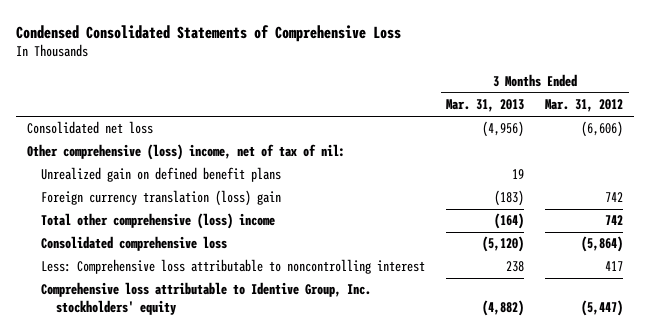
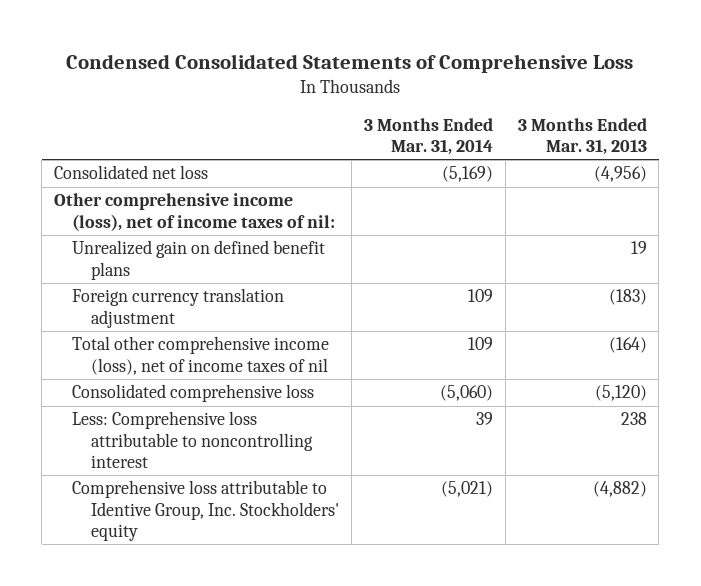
[545,99,624,113] Mar. 31, 2012 -> none
none -> [363,117,493,155] 3 Months Ended Mar. 31, 2014
[26,144,345,161] Other comprehensive (loss) income, net of tax of nil: -> [54,193,336,231] Other comprehensive income (loss), net of income taxes of nil:
[41,190,282,207] Foreign currency translation (loss) gain -> [72,288,285,328] Foreign currency translation adjustment
[41,213,276,230] Total other comprehensive (loss) income -> [72,336,330,375] Total other comprehensive income (loss), net of income taxes of nil
[41,282,372,316] Comprehensive loss attributable to Identive Group, Inc. stockholders' equity -> [72,480,339,542] Comprehensive loss attributable to Identive Group, Inc. Stockholders' equity

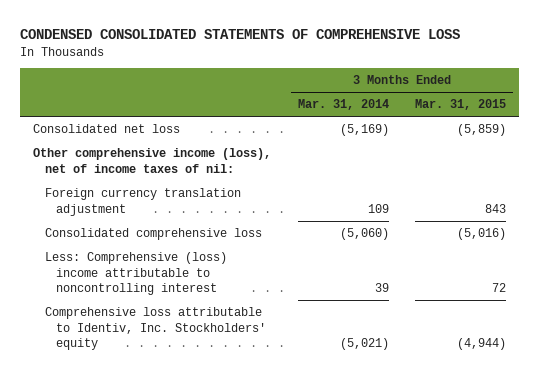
[66,54,634,74] Condensed Consolidated Statements of Comprehensive Loss -> [20,29,461,40] CONDENSED CONSOLIDATED STATEMENTS OF COMPREHENSIVE LOSS
[517,117,647,155] 3 Months Ended Mar. 31, 2013 -> none
none -> [415,99,507,111] Mar. 31, 2015
[72,240,326,280] Unrealized gain on defined benefit plans -> none
[72,336,330,375] Total other comprehensive income (loss), net of income taxes of nil -> none
[72,411,313,469] Less: Comprehensive loss attributable to noncontrolling interest -> [44,252,227,296] Less: Comprehensive (loss) income attributable to noncontrolling interest
[72,480,339,542] Comprehensive loss attributable to Identive Group, Inc. Stockholders' equity -> [44,307,267,351] Comprehensive loss attributable to Identiv, Inc. Stockholders' equity

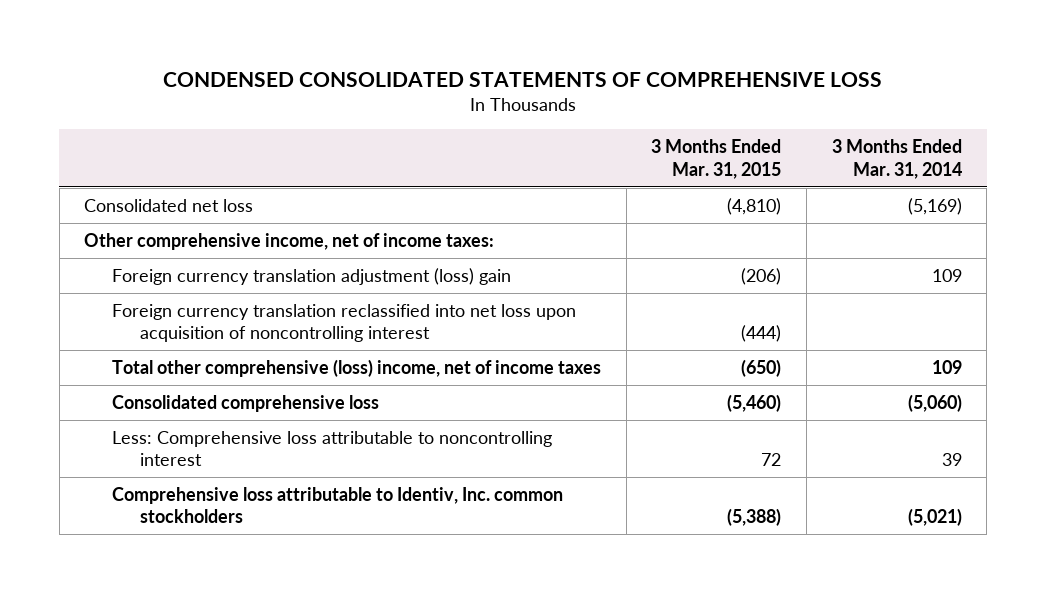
[457,124,507,137] (5,859) -> [727,198,782,216] (4,810)
[33,148,272,173] Other comprehensive income (loss), net of income taxes of nil: -> [84,233,495,251] Other comprehensive income, net of income taxes:
[44,188,241,216] Foreign currency translation adjustment -> [111,268,511,286] Foreign currency translation adjustment (loss) gain
[485,203,507,213] 843 -> [741,268,782,286] (206)
none -> [111,304,576,343] Foreign currency translation reclassified into net loss upon acquisition of noncontrolling interest
none -> [111,359,601,378] Total other comprehensive (loss) income, net of income taxes
[457,228,507,241] (5,016) -> [727,394,782,413] (5,460)
[44,252,227,296] Less: Comprehensive (loss) income attributable to noncontrolling interest -> [111,431,552,467] Less: Comprehensive loss attributable to noncontrolling interest
[44,307,267,351] Comprehensive loss attributable to Identiv, Inc. Stockholders' equity -> [111,487,563,524] Comprehensive loss attributable to Identiv, Inc. common stockholders
[457,338,507,351] (4,944) -> [727,508,782,527] (5,388)

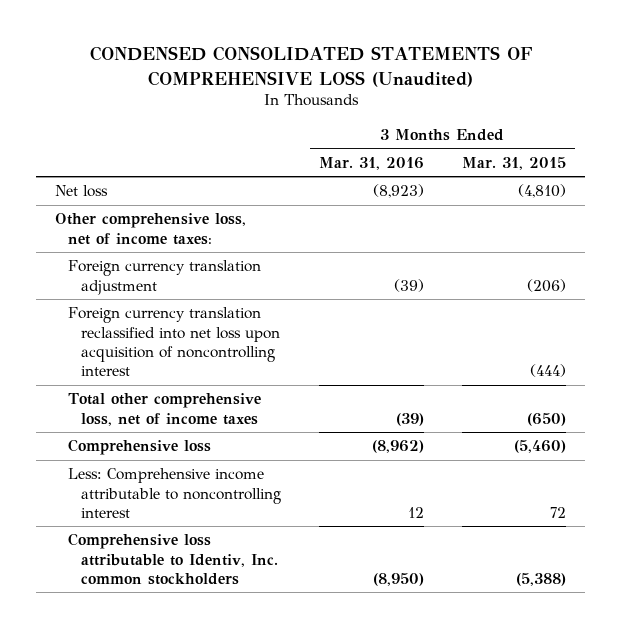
[162,72,882,88] CONDENSED CONSOLIDATED STATEMENTS OF COMPREHENSIVE LOSS -> [89,46,533,87] CONDENSED CONSOLIDATED STATEMENTS OF COMPREHENSIVE LOSS (Unaudited)
[831,139,962,179] 3 Months Ended Mar. 31, 2014 -> none
none -> [318,156,424,170] Mar. 31, 2016
[84,199,254,213] Consolidated net loss -> [55,185,109,198] Net loss
[84,233,495,251] Other comprehensive income, net of income taxes: -> [55,213,247,245] Other comprehensive loss, net of income taxes:
[111,268,511,286] Foreign currency translation adjustment (loss) gain -> [68,260,262,295] Foreign currency translation adjustment
[111,359,601,378] Total other comprehensive (loss) income, net of income taxes -> [68,393,262,426] Total other comprehensive loss, net of income taxes
[111,395,379,413] Consolidated comprehensive loss -> [68,439,212,456] Comprehensive loss
[111,431,552,467] Less: Comprehensive loss attributable to noncontrolling interest -> [68,468,282,518] Less: Comprehensive income attributable to noncontrolling interest

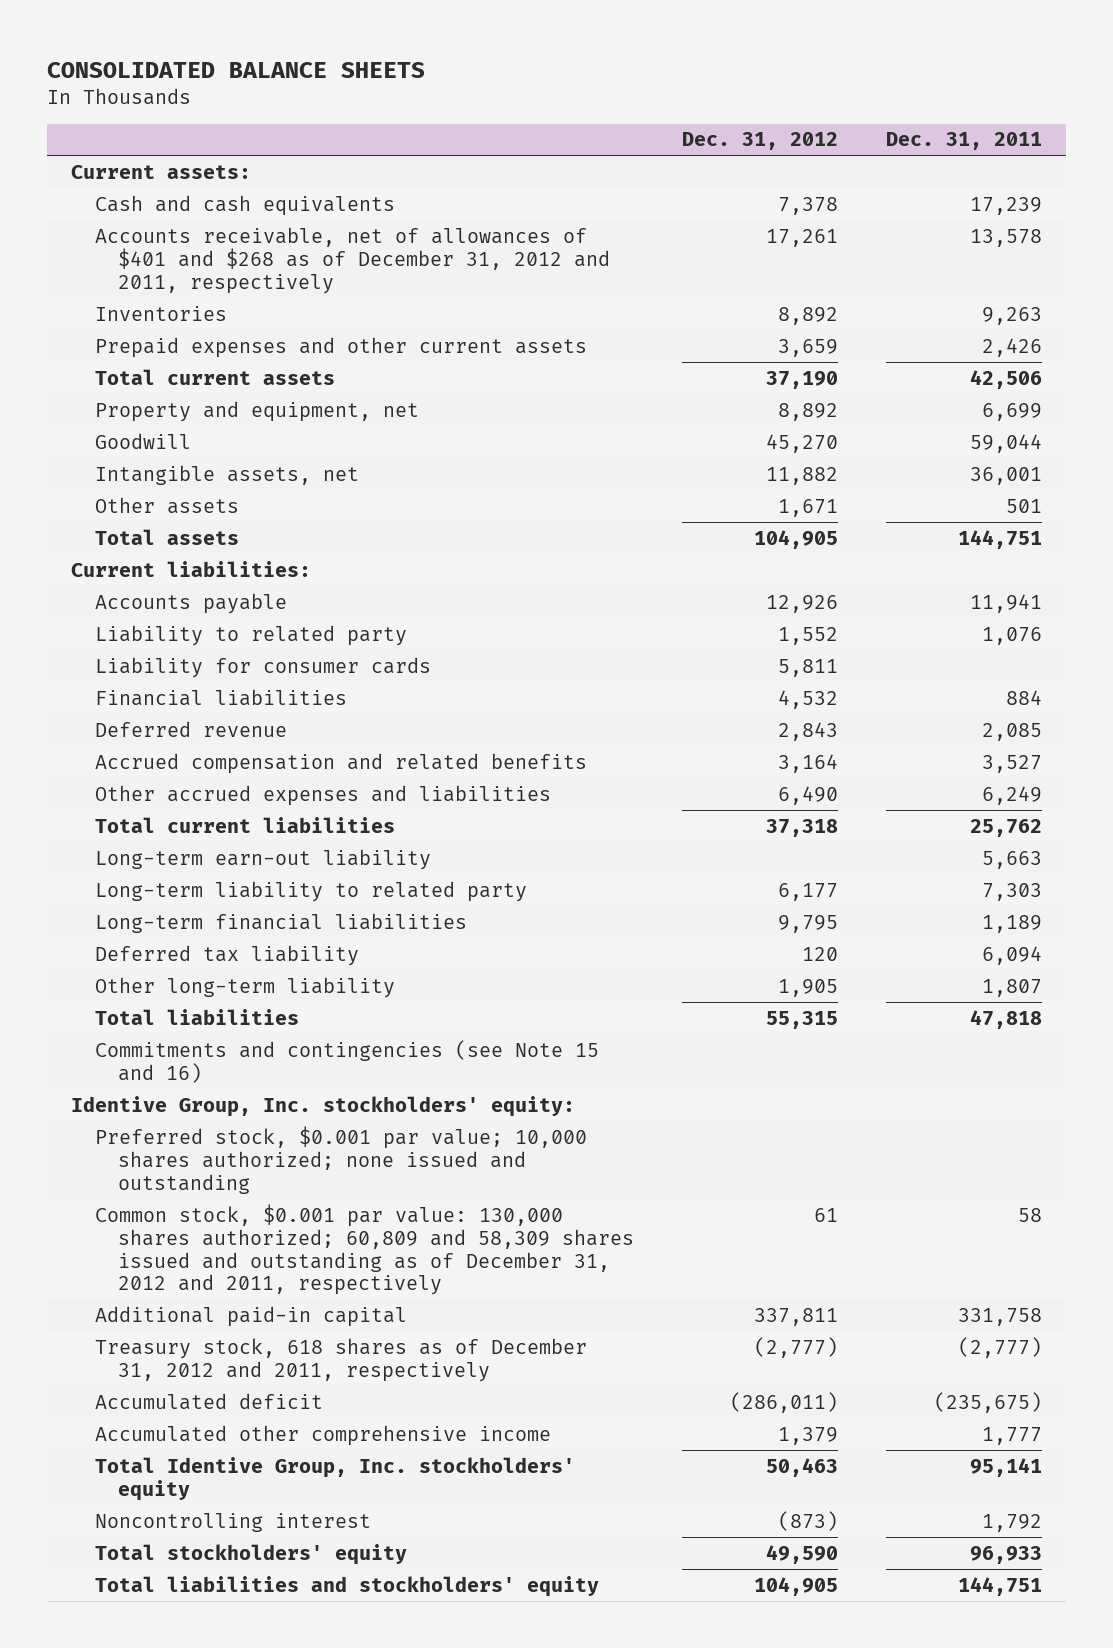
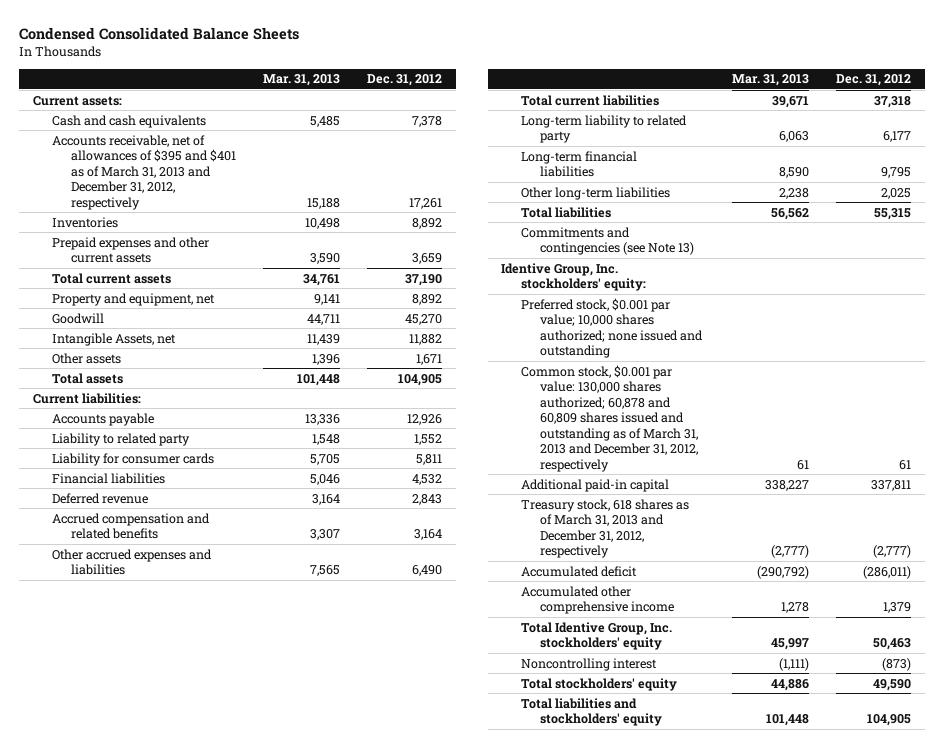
[47,61,426,78] CONSOLIDATED BALANCE SHEETS -> [19,26,300,40] Condensed Consolidated Balance Sheets
[886,132,1043,151] Dec. 31, 2011 -> none
none -> [263,74,341,87] Mar. 31, 2013
[94,226,610,294] Accounts receivable, net of allowances of $401 and $268 as of December 31, 2012 and 2011, respectively -> [51,134,237,210] Accounts receivable, net of allowances of $395 and $401 as of March 31, 2013 and December 31, 2012, respectively
[94,464,359,485] Intangible assets, net -> [51,332,176,346] Intangible Assets, net
[94,848,431,870] Long-term earn-out liability -> none
[94,944,359,966] Deferred tax liability -> none
[94,976,395,998] Other long-term liability -> [520,186,670,200] Other long-term liabilities
[777,978,838,997] 1,905 -> [880,187,911,199] 2,025
[94,1039,599,1083] Commitments and contingencies (see Note 15 and 16) -> [520,226,694,256] Commitments and contingencies (see Note 13)
[94,1203,634,1296] Common stock, $0.001 par value: 130,000 shares authorized; 60,809 and 58,309 shares issued and outstanding as of December 31, 2012 and 2011, respectively -> [520,364,698,472] Common stock, $0.001 par value: 130,000 shares authorized; 60,878 and 60,809 shares issued and outstanding as of March 31, 2013 and December 31, 2012, respectively
[94,1337,587,1382] Treasury stock, 618 shares as of December 31, 2012 and 2011, respectively -> [520,498,689,559] Treasury stock, 618 shares as of March 31, 2013 and December 31, 2012, respectively

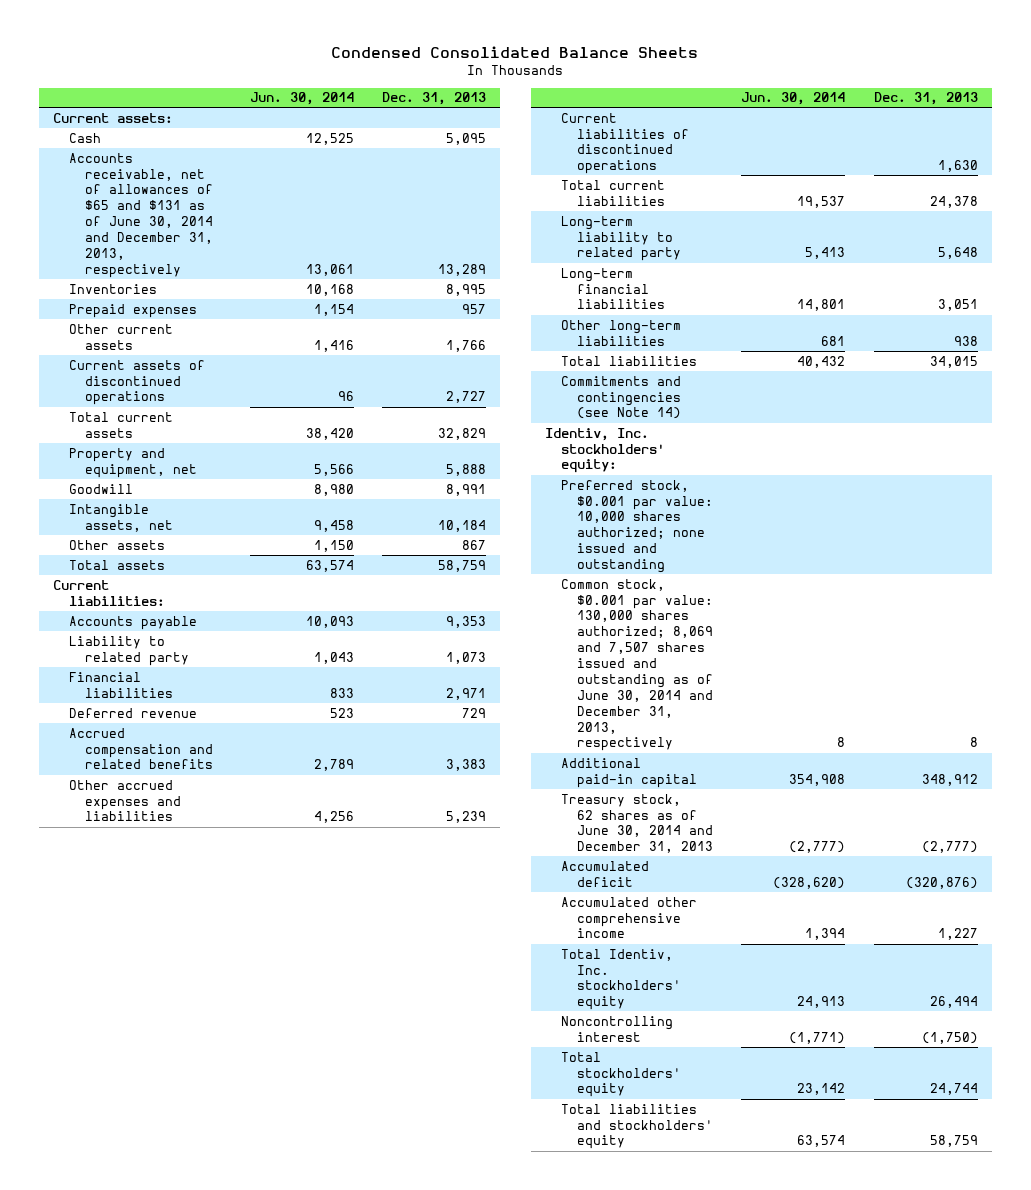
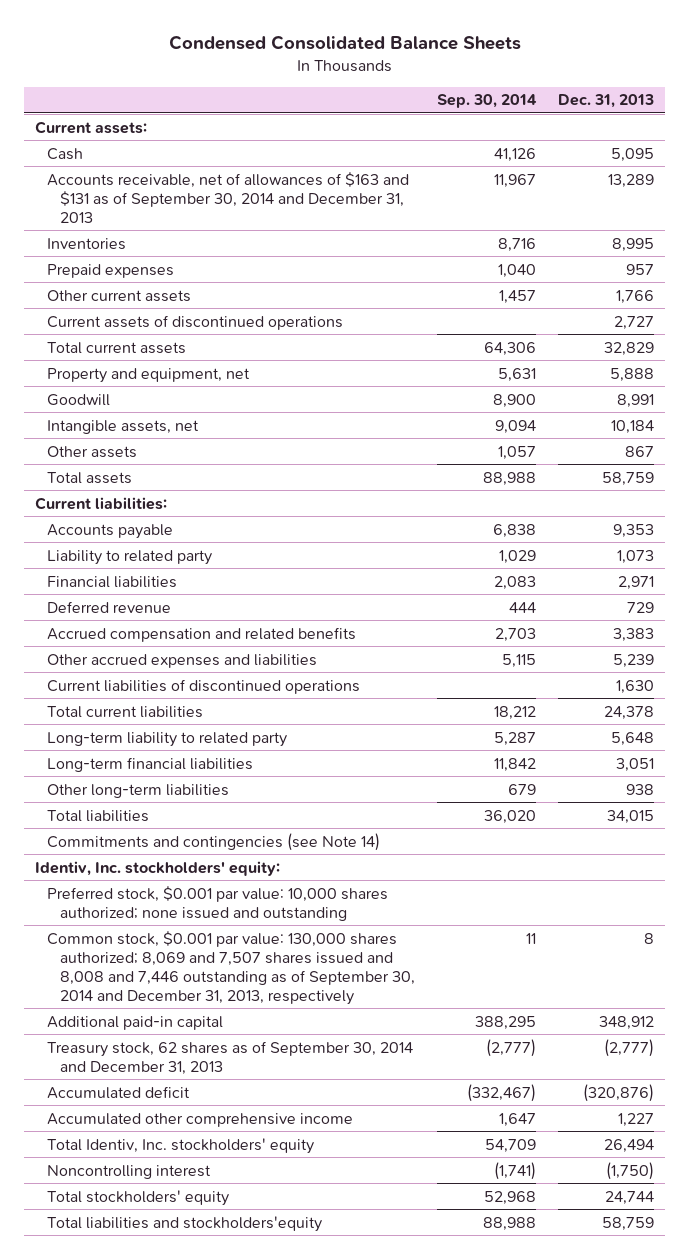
[249,92,354,106] Jun. 30, 2014 -> none
none -> [436,94,537,109] Sep. 30, 2014
[69,152,214,278] Accounts receivable, net of allowances of $65 and $131 as of June 30, 2014 and December 31, 2013, respectively -> [47,171,410,223] Accounts receivable, net of allowances of $163 and $131 as of September 30, 2014 and December 31, 2013
[561,578,714,752] Common stock, $0.001 par value: 130,000 shares authorized; 8,069 and 7,507 shares issued and outstanding as of June 30, 2014 and December 31, 2013, respectively -> [47,930,415,1005] Common stock, $0.001 par value: 130,000 shares authorized; 8,069 and 7,507 shares issued and 8,008 and 7,446 outstanding as of September 30, 2014 and December 31, 2013, respectively
[561,793,714,854] Treasury stock, 62 shares as of June 30, 2014 and December 31, 2013 -> [47,1040,414,1075] Treasury stock, 62 shares as of September 30, 2014 and December 31, 2013
[561,1103,714,1150] Total liabilities and stockholders' equity -> [47,1215,323,1232] Total liabilities and stockholders'equity

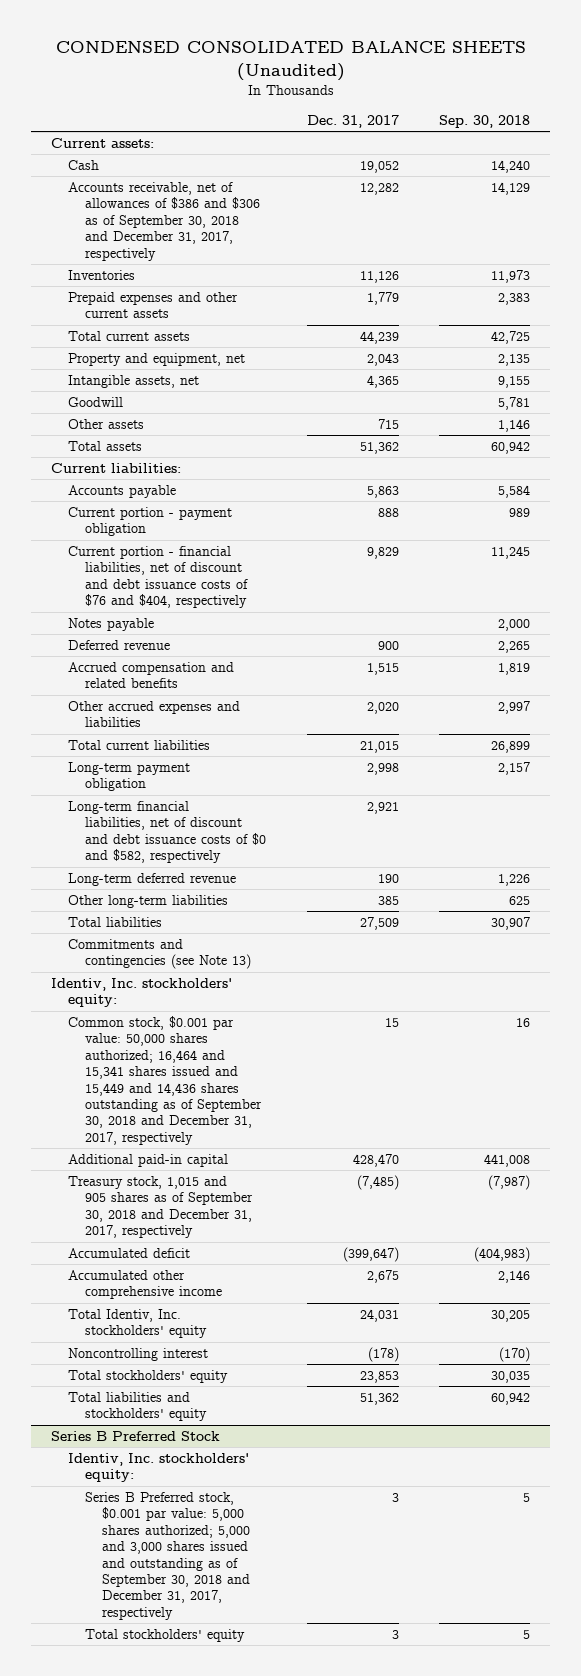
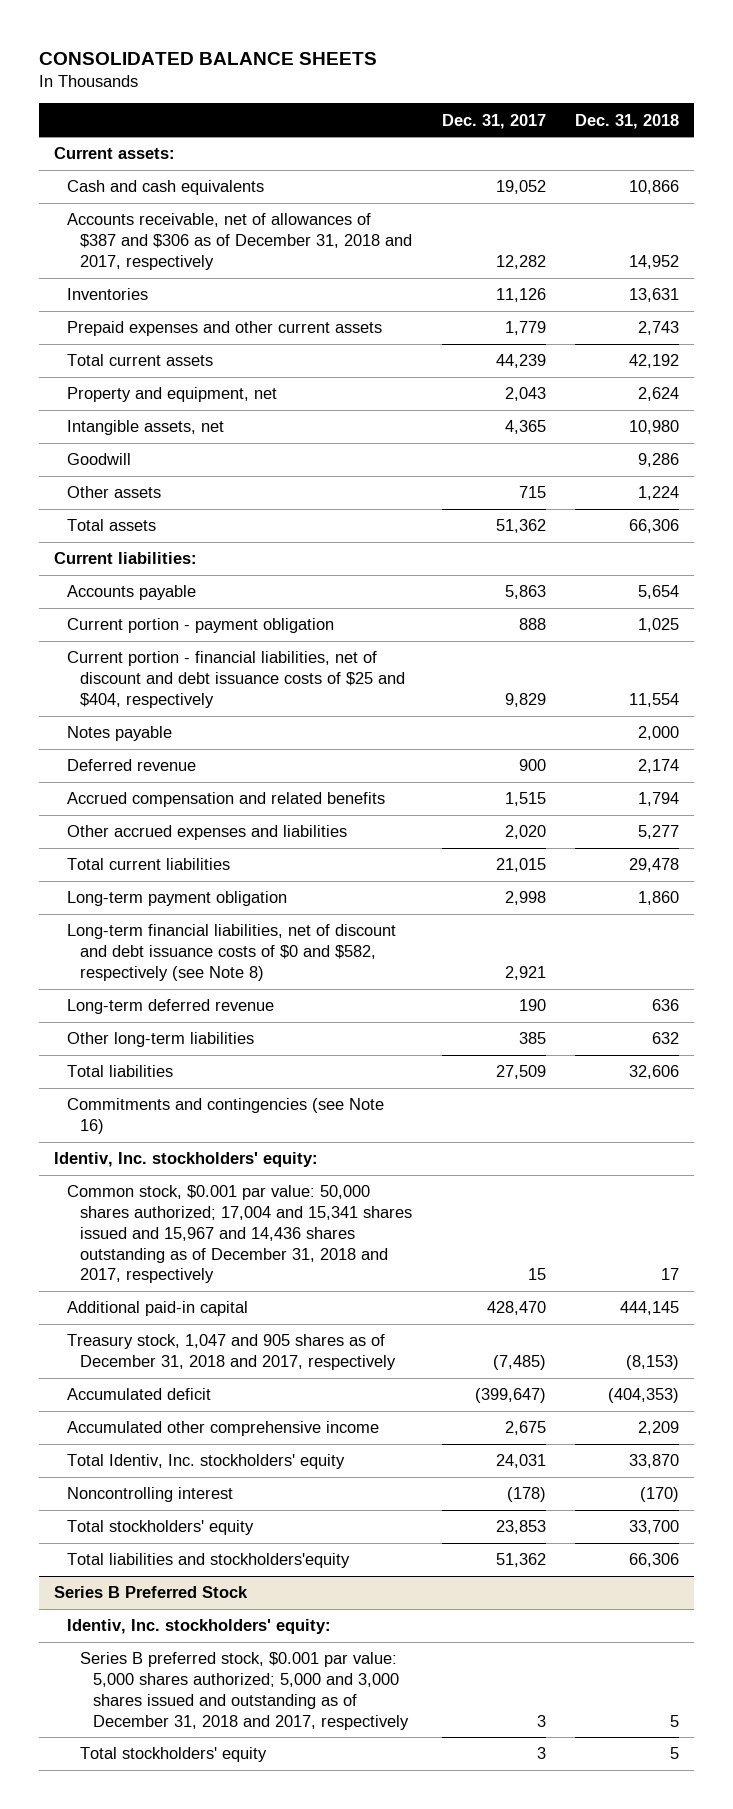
[55,41,526,81] CONDENSED CONSOLIDATED BALANCE SHEETS (Unaudited) -> [39,51,378,65] CONSOLIDATED BALANCE SHEETS
[438,115,530,129] Sep. 30, 2018 -> none
none -> [575,113,680,129] Dec. 31, 2018
[68,160,100,171] Cash -> [66,180,264,196] Cash and cash equivalents
[68,182,261,261] Accounts receivable, net of allowances of $386 and $306 as of September 30, 2018 and December 31, 2017, respectively -> [66,213,412,270] Accounts receivable, net of allowances of $387 and $306 as of December 31, 2018 and 2017, respectively
[68,546,249,609] Current portion - financial liabilities, net of discount and debt issuance costs of $76 and $404, respectively -> [66,651,405,708] Current portion - financial liabilities, net of discount and debt issuance costs of $25 and $404, respectively
[68,801,267,864] Long-term financial liabilities, net of discount and debt issuance costs of $0 and $582, respectively -> [66,924,396,981] Long-term financial liabilities, net of discount and debt issuance costs of $0 and $582, respectively (see Note 8)
[68,939,252,970] Commitments and contingencies (see Note 13) -> [66,1098,384,1134] Commitments and contingencies (see Note 16)
[68,1016,263,1145] Common stock, $0.001 par value: 50,000 shares authorized; 16,464 and 15,341 shares issued and 15,449 and 14,436 shares outstanding as of September 30, 2018 and December 31, 2017, respectively -> [66,1185,412,1284] Common stock, $0.001 par value: 50,000 shares authorized; 17,004 and 15,341 shares issued and 15,967 and 14,436 shares outstanding as of December 31, 2018 and 2017, respectively
[68,1176,254,1239] Treasury stock, 1,015 and 905 shares as of September 30, 2018 and December 31, 2017, respectively -> [66,1334,396,1370] Treasury stock, 1,047 and 905 shares as of December 31, 2018 and 2017, respectively
[68,1392,208,1422] Total liabilities and stockholders' equity -> [66,1553,350,1569] Total liabilities and stockholders'equity
[85,1492,251,1620] Series B Preferred stock, $0.001 par value: 5,000 shares authorized; 5,000 and 3,000 shares issued and outstanding as of September 30, 2018 and December 31, 2017, respectively -> [79,1652,409,1730] Series B preferred stock, $0.001 par value: 5,000 shares authorized; 5,000 and 3,000 shares issued and outstanding as of December 31, 2018 and 2017, respectively

